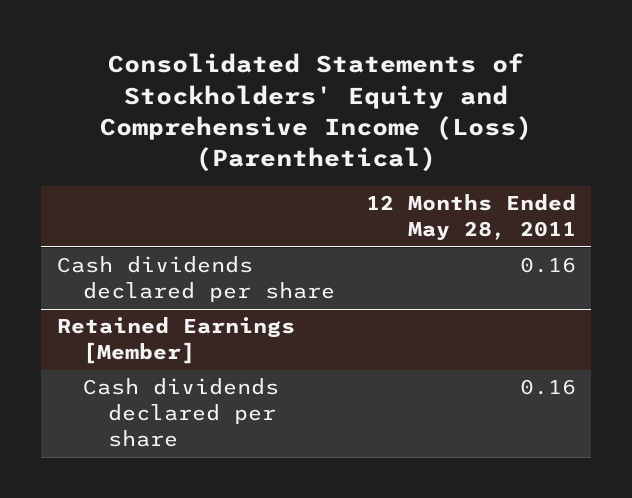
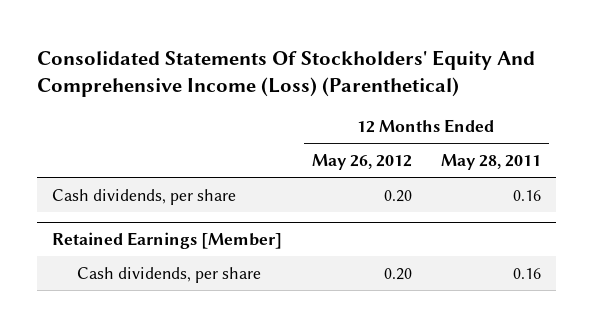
[100,53,533,172] Consolidated Statements of Stockholders' Equity and Comprehensive Income (Loss) (Parenthetical) -> [37,49,536,97] Consolidated Statements Of Stockholders' Equity And Comprehensive Income (Loss) (Parenthetical)
none -> [311,153,412,170] May 26, 2012
[56,256,335,303] Cash dividends declared per share -> [51,188,236,205] Cash dividends, per share
[82,378,279,448] Cash dividends declared per share -> [76,266,261,283] Cash dividends, per share

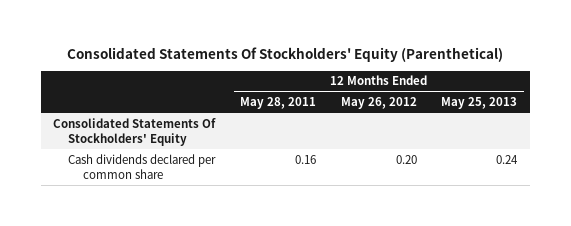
[37,49,536,97] Consolidated Statements Of Stockholders' Equity And Comprehensive Income (Loss) (Parenthetical) -> [67,47,504,63] Consolidated Statements Of Stockholders' Equity (Parenthetical)
none -> [441,97,518,110] May 25, 2013
[51,232,282,250] Retained Earnings [Member] -> none
[76,266,261,283] Cash dividends, per share -> none
none -> [53,117,217,146] Consolidated Statements Of Stockholders' Equity
[51,188,236,205] Cash dividends, per share -> [68,153,217,179] Cash dividends declared per common share

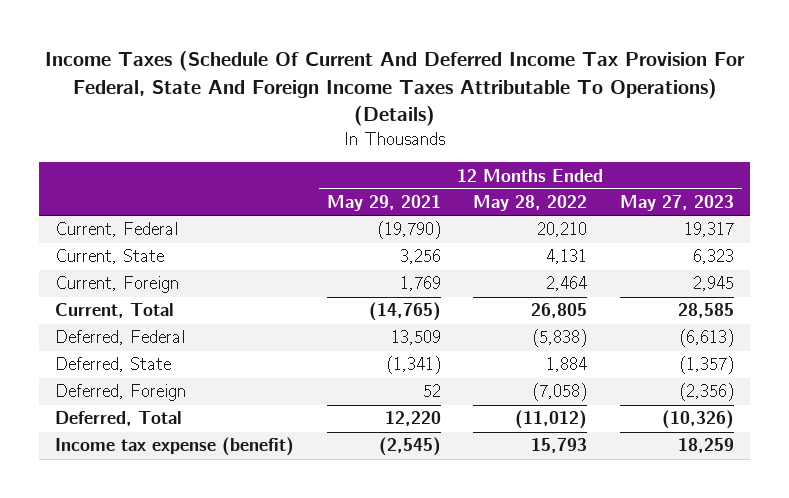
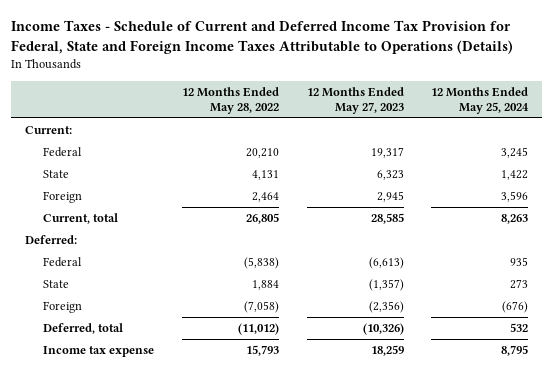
[44,51,745,126] Income Taxes (Schedule Of Current And Deferred Income Tax Provision For Federal, State And Foreign Income Taxes Attributable To Operations) (Details) -> [11,20,514,54] Income Taxes - Schedule of Current and Deferred Income Tax Provision for Federal, State and Foreign Income Taxes Attributable to Operations (Details)
[326,195,441,212] May 29, 2021 -> none
none -> [431,86,530,114] 12 Months Ended May 25, 2024
none -> [25,126,73,135] Current:
[55,222,179,238] Current, Federal -> [43,147,83,158] Federal
[55,249,165,265] Current, State -> [43,170,70,179] State
[55,276,180,294] Current, Foreign -> [43,191,83,204] Foreign
[55,303,175,319] Current, Total -> [43,213,119,225] Current, total
none -> [25,235,78,245] Deferred:
[55,330,186,346] Deferred, Federal -> [43,257,83,268] Federal
[55,357,172,373] Deferred, State -> [43,280,70,289] State
[55,384,187,402] Deferred, Foreign -> [43,301,83,314] Foreign
[55,411,183,427] Deferred, Total -> [43,323,124,335] Deferred, total
[55,437,295,457] Income tax expense (benefit) -> [43,346,155,358] Income tax expense

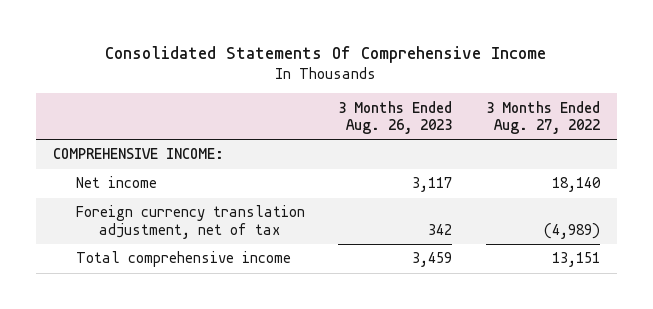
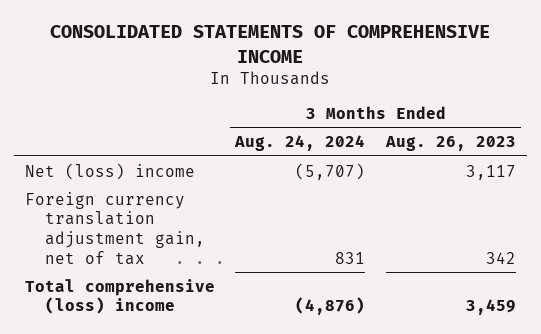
[105,45,547,63] Consolidated Statements Of Comprehensive Income -> [50,25,491,63] CONSOLIDATED STATEMENTS OF COMPREHENSIVE INCOME
[486,100,601,135] 3 Months Ended Aug. 27, 2022 -> none
none -> [234,135,366,152] Aug. 24, 2024
[52,148,224,160] COMPREHENSIVE INCOME: -> none
[75,176,157,189] Net income -> [24,162,195,180] Net (loss) income
[75,205,305,239] Foreign currency translation adjustment, net of tax -> [24,191,206,265] Foreign currency translation adjustment gain, net of tax
[75,251,291,268] Total comprehensive income -> [24,278,215,315] Total comprehensive (loss) income

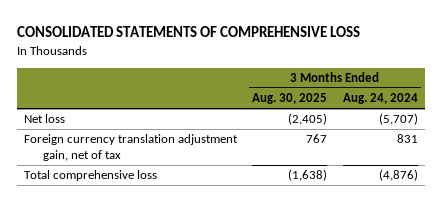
[50,25,491,63] CONSOLIDATED STATEMENTS OF COMPREHENSIVE INCOME -> [16,26,360,38] CONSOLIDATED STATEMENTS OF COMPREHENSIVE LOSS
[385,136,517,152] Aug. 26, 2023 -> none
none -> [252,93,328,105] Aug. 30, 2025
[24,162,195,180] Net (loss) income -> [24,114,66,124] Net loss
[24,278,215,315] Total comprehensive (loss) income -> [24,170,158,182] Total comprehensive loss

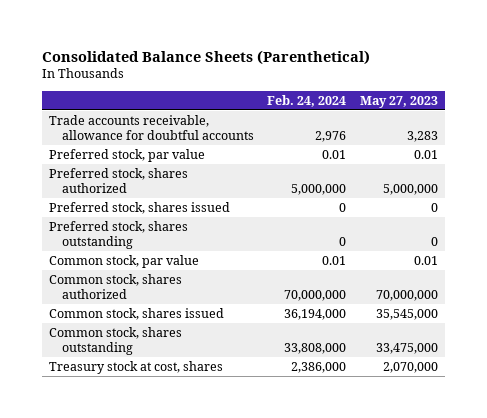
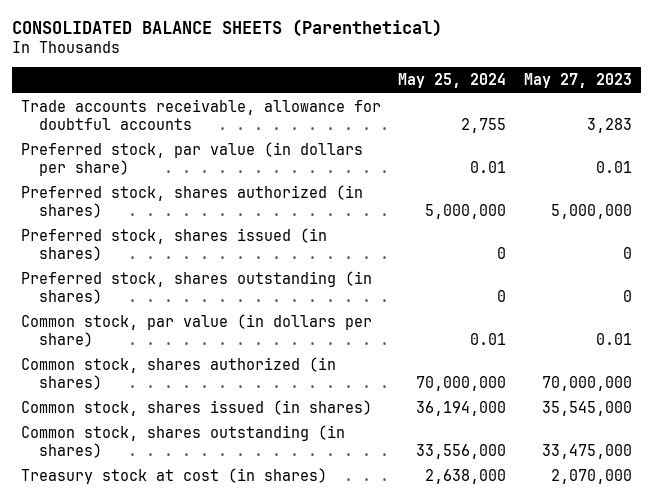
[42,49,371,65] Consolidated Balance Sheets (Parenthetical) -> [11,18,442,37] CONSOLIDATED BALANCE SHEETS (Parenthetical)
[267,94,347,107] Feb. 24, 2024 -> none
none -> [398,73,507,89] May 25, 2024
[49,148,206,162] Preferred stock, par value -> [20,141,363,176] Preferred stock, par value (in dollars per share)
[49,167,189,193] Preferred stock, shares authorized -> [20,184,363,218] Preferred stock, shares authorized (in shares)
[49,201,231,214] Preferred stock, shares issued -> [20,227,327,261] Preferred stock, shares issued (in shares)
[49,220,189,249] Preferred stock, shares outstanding -> [20,270,372,304] Preferred stock, shares outstanding (in shares)
[49,254,200,268] Common stock, par value -> [20,313,372,347] Common stock, par value (in dollars per share)
[49,273,183,299] Common stock, shares authorized -> [20,356,336,390] Common stock, shares authorized (in shares)
[49,307,225,320] Common stock, shares issued -> [20,399,372,416] Common stock, shares issued (in shares)
[49,326,183,355] Common stock, shares outstanding -> [20,424,345,458] Common stock, shares outstanding (in shares)
[49,360,224,374] Treasury stock at cost, shares -> [20,467,327,484] Treasury stock at cost (in shares)

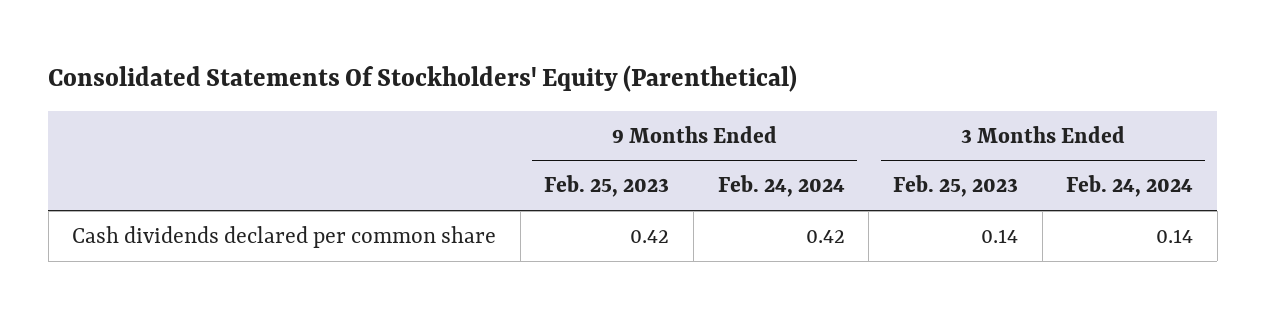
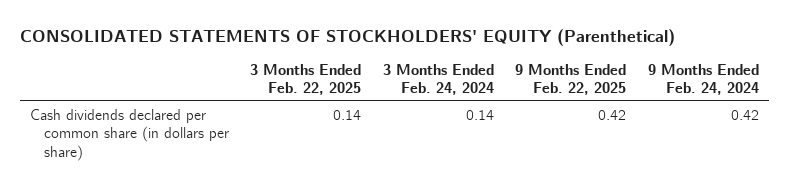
[48,65,798,93] Consolidated Statements Of Stockholders' Equity (Parenthetical) -> [19,29,675,47] CONSOLIDATED STATEMENTS OF STOCKHOLDERS' EQUITY (Parenthetical)
[544,175,670,198] Feb. 25, 2023 -> none
[892,175,1018,198] Feb. 25, 2023 -> none
none -> [250,63,362,95] 3 Months Ended Feb. 22, 2025
none -> [515,63,627,95] 9 Months Ended Feb. 22, 2025
[72,225,497,248] Cash dividends declared per common share -> [30,108,229,161] Cash dividends declared per common share (in dollars per share)

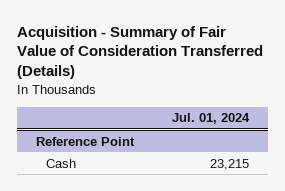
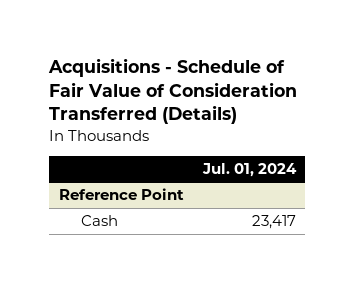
[16,25,263,80] Acquisition - Summary of Fair Value of Consideration Transferred (Details) -> [48,57,298,125] Acquisitions - Schedule of Fair Value of Consideration Transferred (Details)
[209,158,249,170] 23,215 -> [251,215,296,230] 23,417

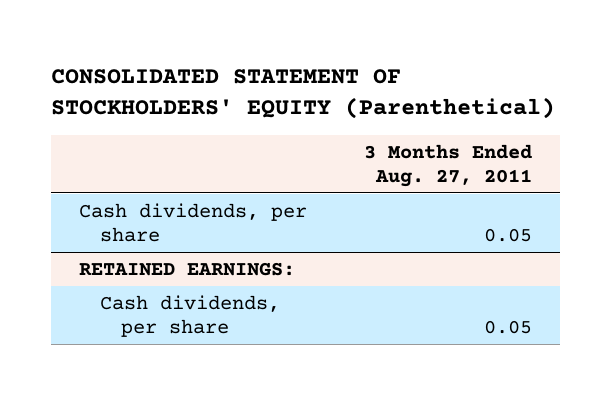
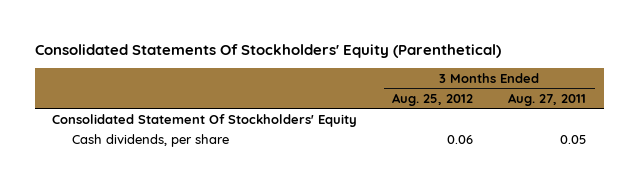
[50,68,555,120] CONSOLIDATED STATEMENT OF STOCKHOLDERS' EQUITY (Parenthetical) -> [34,43,501,58] Consolidated Statements Of Stockholders' Equity (Parenthetical)
none -> [392,92,474,106] Aug. 25, 2012
[79,203,308,242] Cash dividends, per share -> none
[79,262,296,277] RETAINED EARNINGS: -> none
none -> [52,113,358,127] Consolidated Statement Of Stockholders' Equity

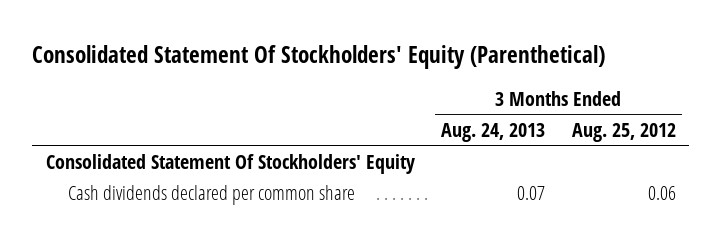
[34,43,501,58] Consolidated Statements Of Stockholders' Equity (Parenthetical) -> [32,45,606,70] Consolidated Statement Of Stockholders' Equity (Parenthetical)
[508,92,587,106] Aug. 27, 2011 -> none
none -> [441,122,546,142] Aug. 24, 2013
[72,133,230,147] Cash dividends, per share -> [68,184,356,205] Cash dividends declared per common share

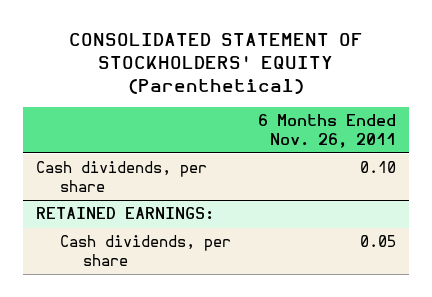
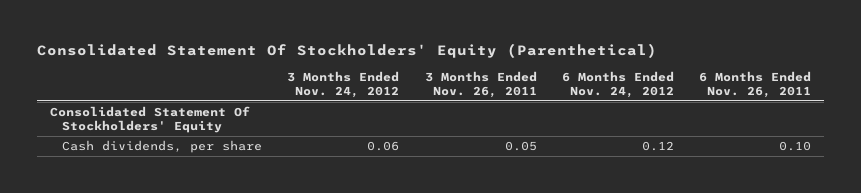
[68,32,363,95] CONSOLIDATED STATEMENT OF STOCKHOLDERS' EQUITY (Parenthetical) -> [36,42,657,58] Consolidated Statement Of Stockholders' Equity (Parenthetical)
none -> [287,70,400,98] 3 Months Ended Nov. 24, 2012
none -> [424,70,537,98] 3 Months Ended Nov. 26, 2011
none -> [562,70,675,98] 6 Months Ended Nov. 24, 2012
none -> [49,106,250,134] Consolidated Statement Of Stockholders' Equity
[36,207,215,221] RETAINED EARNINGS: -> none
[59,235,231,266] Cash dividends, per share -> none

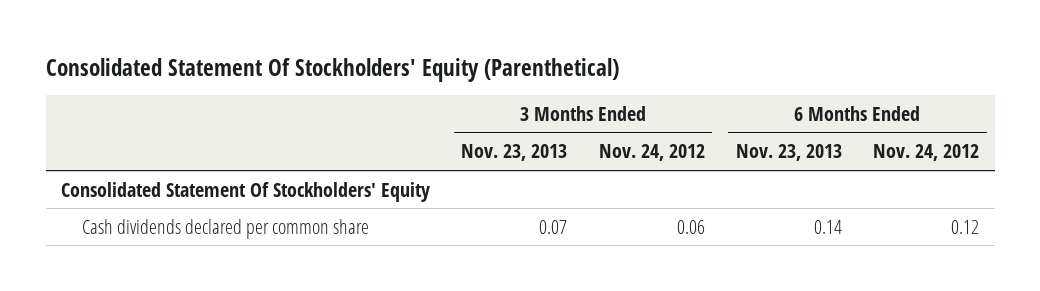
[424,70,537,98] 3 Months Ended Nov. 26, 2011 -> none
[699,70,812,98] 6 Months Ended Nov. 26, 2011 -> none
none -> [461,144,568,162] Nov. 23, 2013
none -> [735,144,842,162] Nov. 23, 2013
[61,140,262,154] Cash dividends, per share -> [81,218,369,239] Cash dividends declared per common share

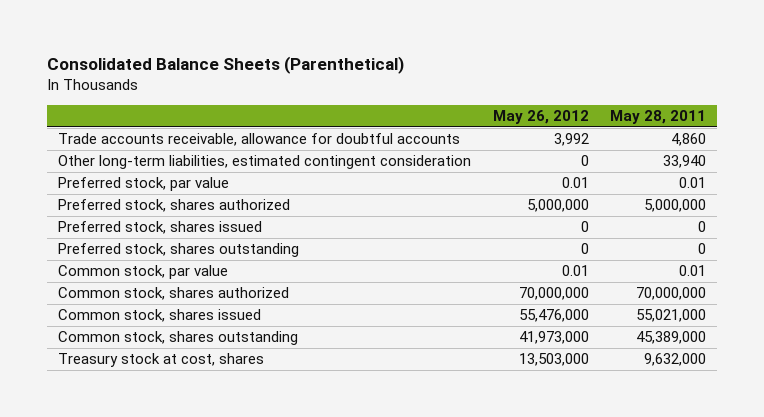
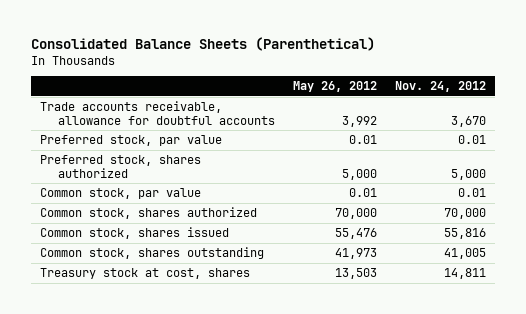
[610,110,707,125] May 28, 2011 -> none
none -> [395,81,487,93] Nov. 24, 2012
[57,155,471,170] Other long-term liabilities, estimated contingent consideration -> none
[57,221,262,235] Preferred stock, shares issued -> none
[57,243,299,258] Preferred stock, shares outstanding -> none
[526,199,589,213] 5,000,000 -> [342,168,378,180] 5,000
[518,287,589,301] 70,000,000 -> [335,208,378,220] 70,000
[518,309,589,323] 55,476,000 -> [335,228,378,240] 55,476
[518,331,589,345] 41,973,000 -> [335,248,378,260] 41,973
[518,353,589,367] 13,503,000 -> [335,268,378,280] 13,503

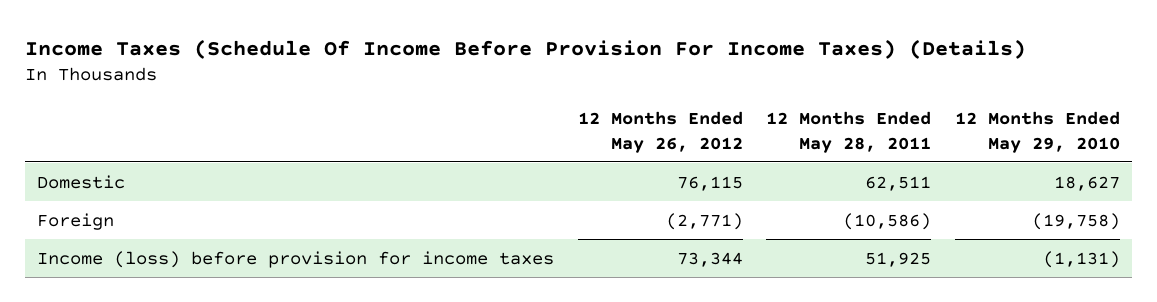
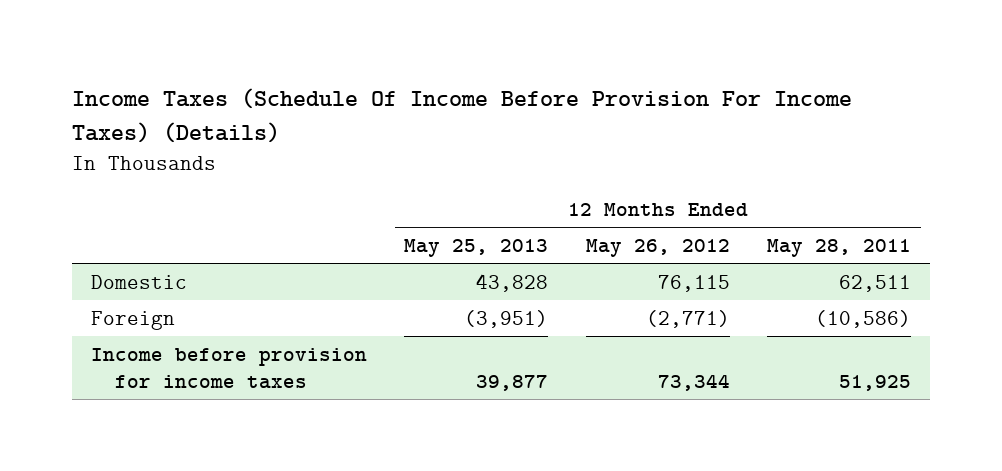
[954,111,1120,153] 12 Months Ended May 29, 2010 -> none
none -> [404,239,549,258] May 25, 2013
[37,250,555,268] Income (loss) before provision for income taxes -> [90,347,367,389] Income before provision for income taxes

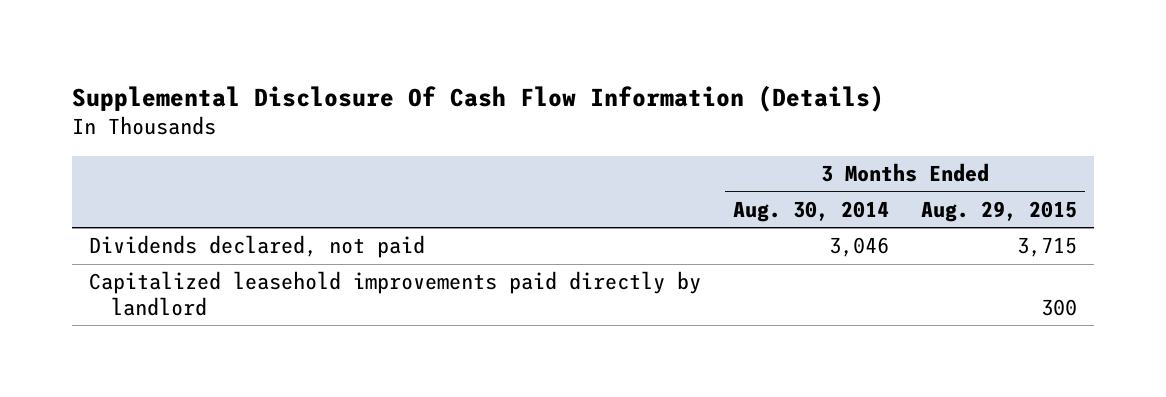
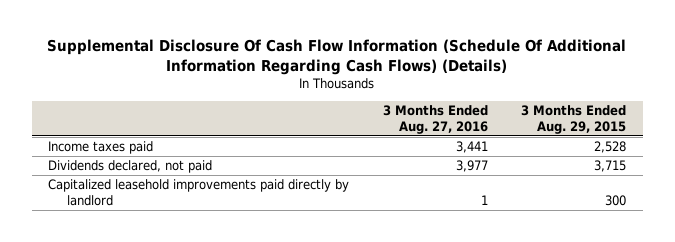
[72,84,885,112] Supplemental Disclosure Of Cash Flow Information (Details) -> [47,39,627,76] Supplemental Disclosure Of Cash Flow Information (Schedule Of Additional Information Regarding Cash Flows) (Details)
[732,200,889,222] Aug. 30, 2014 -> none
none -> [382,105,488,134] 3 Months Ended Aug. 27, 2016
none -> [48,141,154,155] Income taxes paid

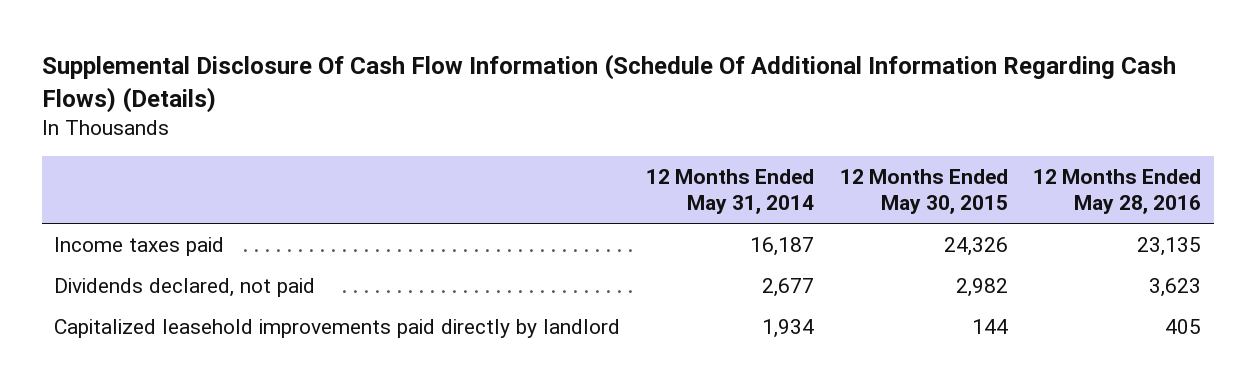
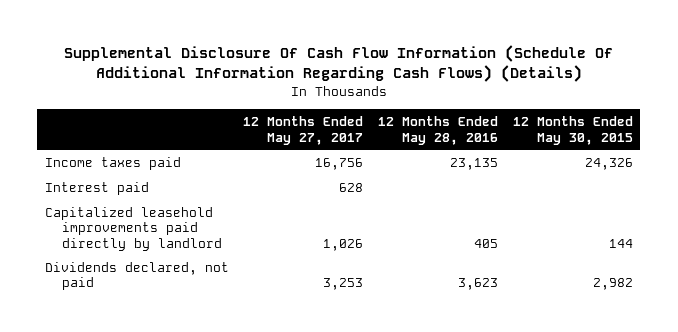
[645,168,814,214] 12 Months Ended May 31, 2014 -> none
none -> [243,116,364,145] 12 Months Ended May 27, 2017
none -> [44,181,149,195] Interest paid
[54,277,316,297] Dividends declared, not paid -> [44,261,229,291] Dividends declared, not paid

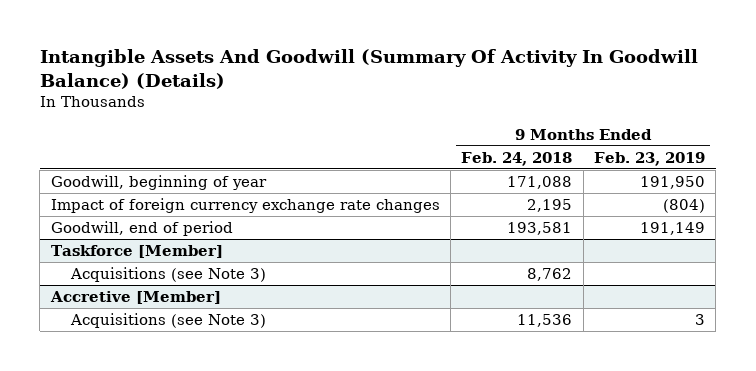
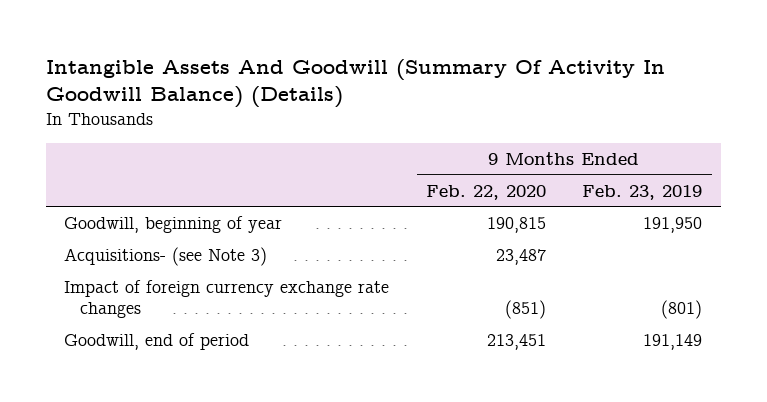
[461,151,573,166] Feb. 24, 2018 -> none
none -> [425,184,546,200] Feb. 22, 2020
none -> [64,247,268,267] Acquisitions- (see Note 3)
[663,199,706,214] (804) -> [661,299,703,319] (801)
[50,245,223,259] Taskforce [Member] -> none
[69,267,266,283] Acquisitions (see Note 3) -> none
[49,291,221,305] Accretive [Member] -> none
[69,313,266,329] Acquisitions (see Note 3) -> none

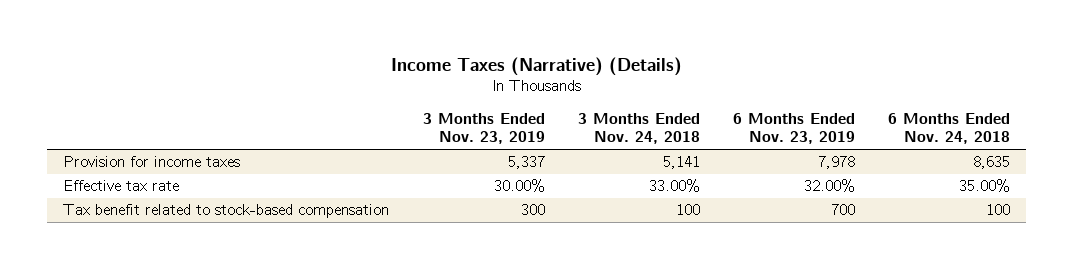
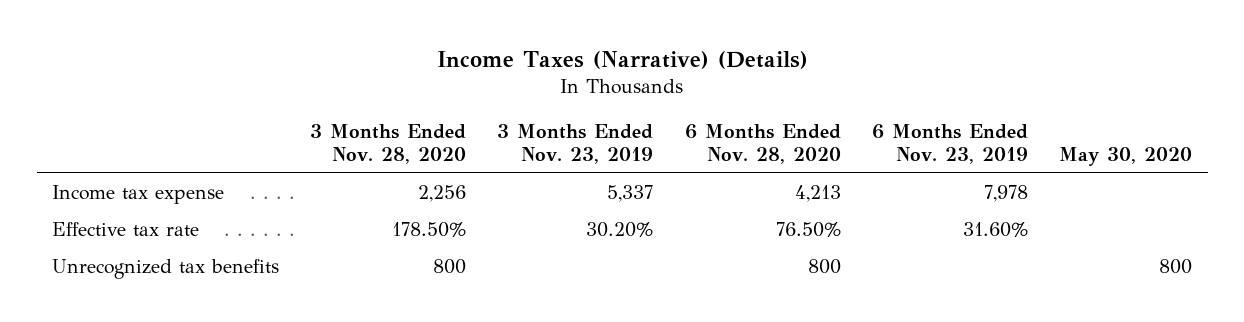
[577,113,700,145] 3 Months Ended Nov. 24, 2018 -> none
[887,113,1010,145] 6 Months Ended Nov. 24, 2018 -> none
none -> [310,123,467,164] 3 Months Ended Nov. 28, 2020
none -> [684,123,841,164] 6 Months Ended Nov. 28, 2020
none -> [1058,146,1192,166] May 30, 2020
[63,204,390,219] Tax benefit related to stock-based compensation -> none
[63,156,241,168] Provision for income taxes -> [52,185,225,205] Income tax expense
[493,179,545,193] 30.00% -> [586,222,654,238] 30.20%
[803,179,855,193] 32.00% -> [962,222,1028,238] 31.60%
none -> [52,259,280,280] Unrecognized tax benefits

